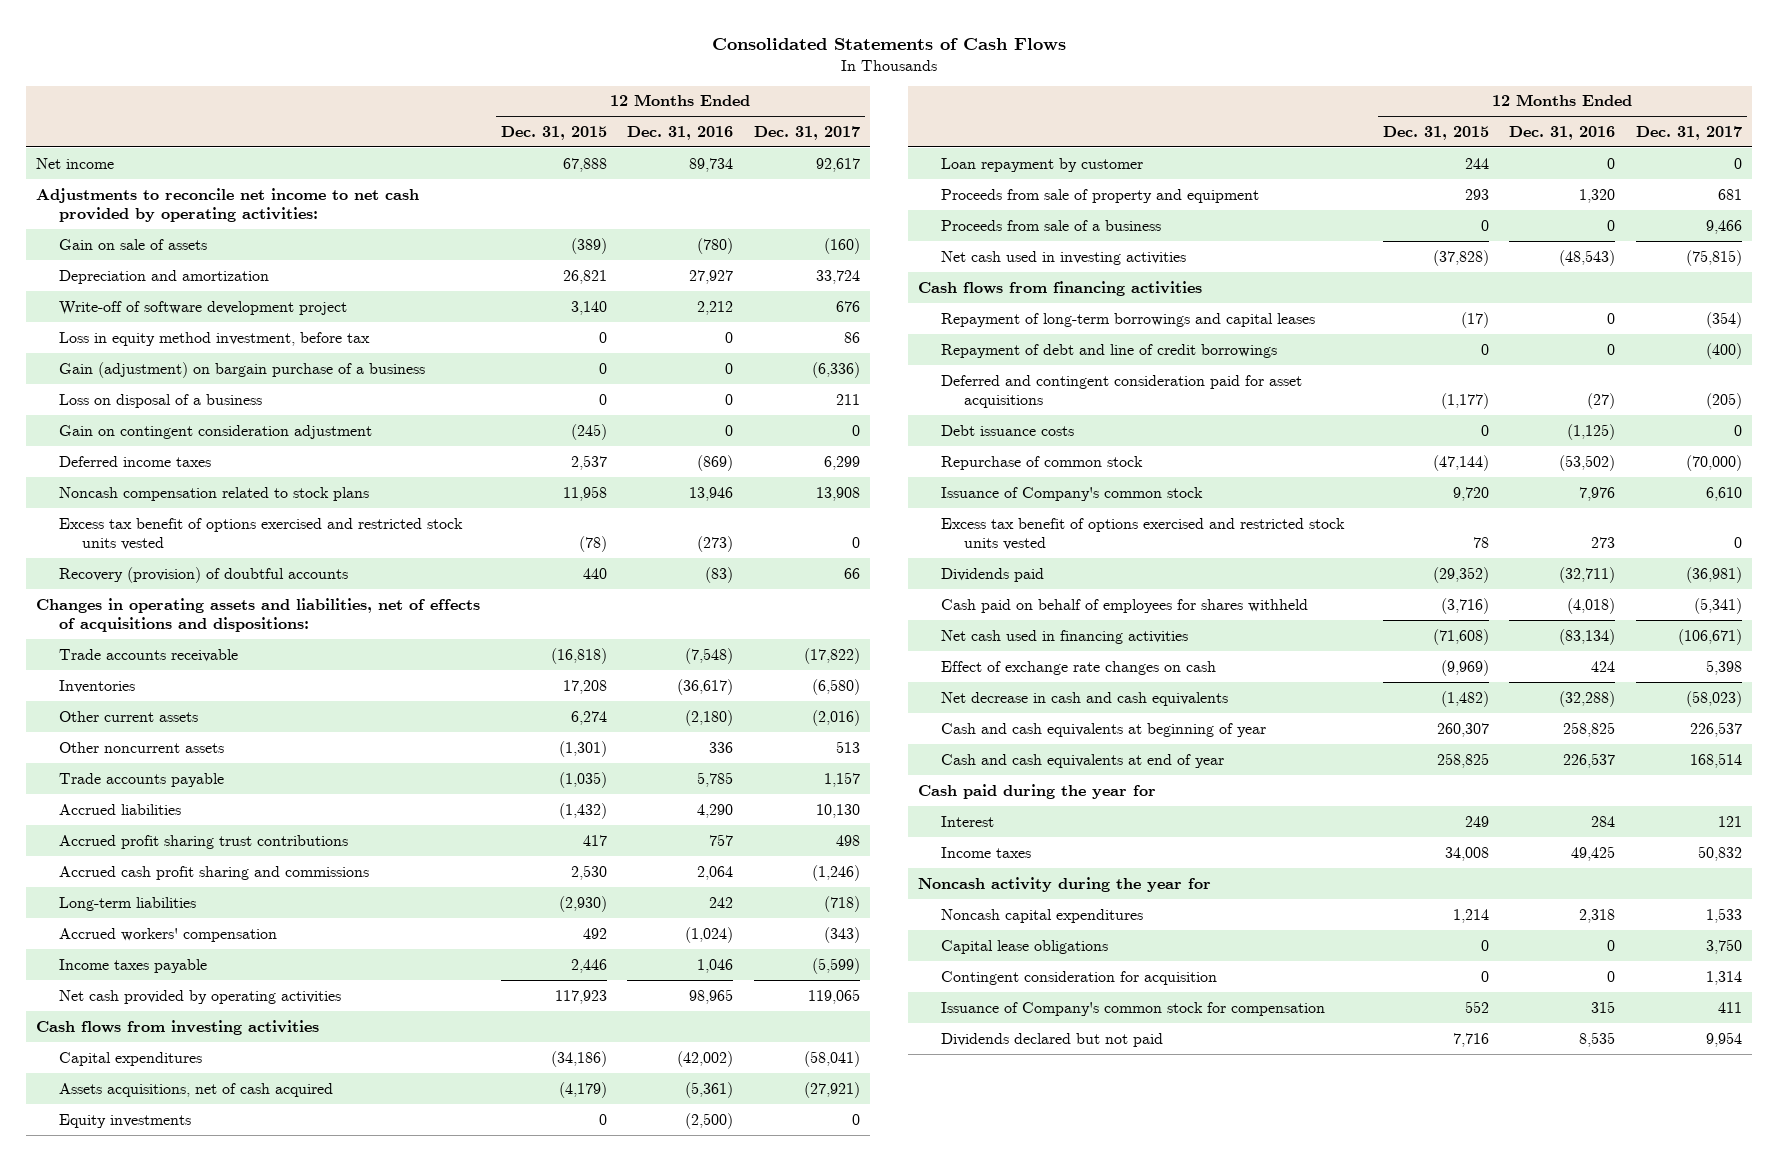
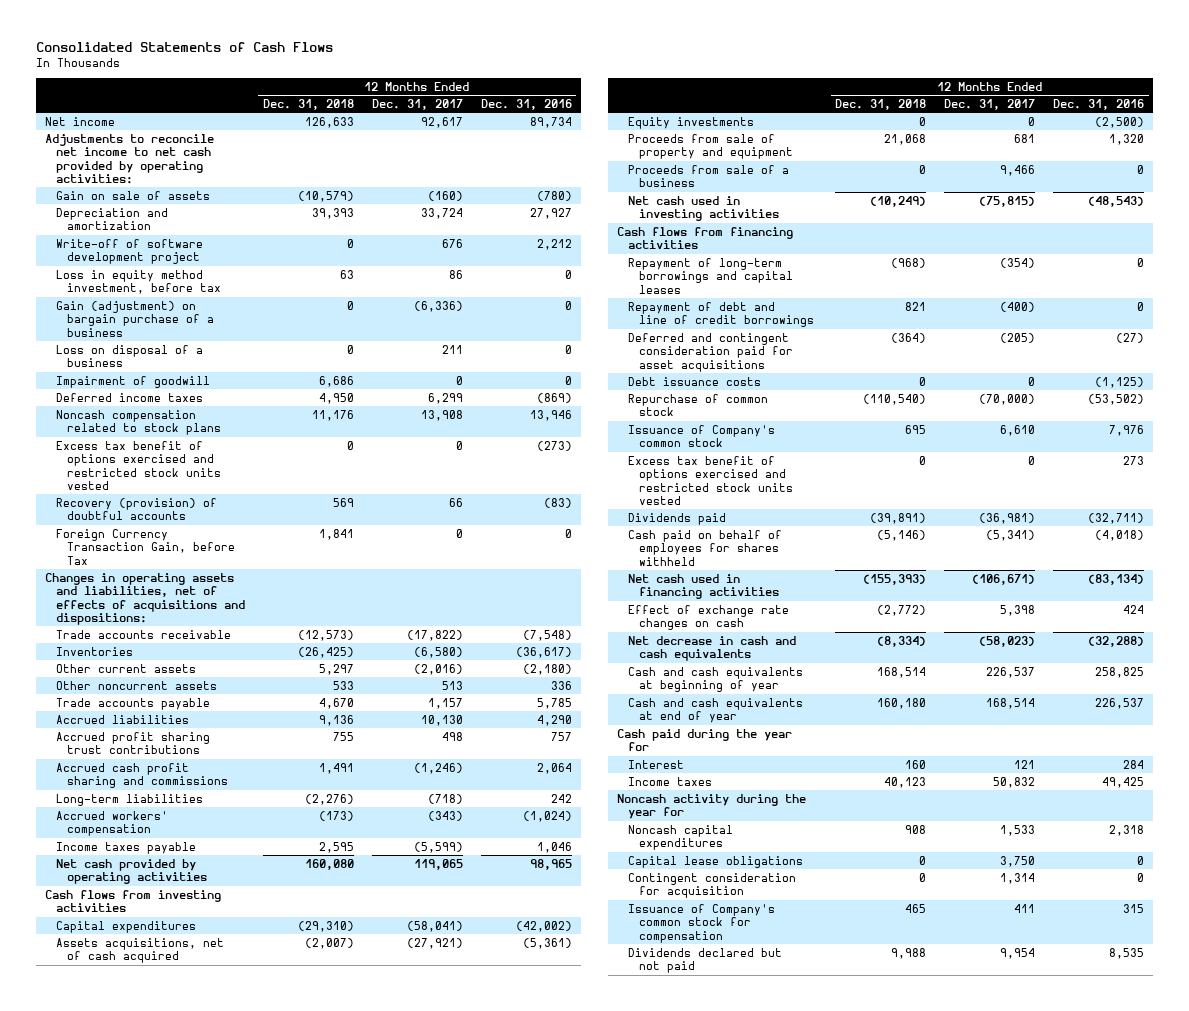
[500,125,607,140] Dec. 31, 2015 -> none
none -> [262,98,354,110] Dec. 31, 2018
[59,424,373,439] Gain on contingent consideration adjustment -> none
none -> [55,375,210,388] Impairment of goodwill
none -> [55,528,235,565] Foreign Currency Transaction Gain, before Tax
[941,157,1144,172] Loan repayment by customer -> none

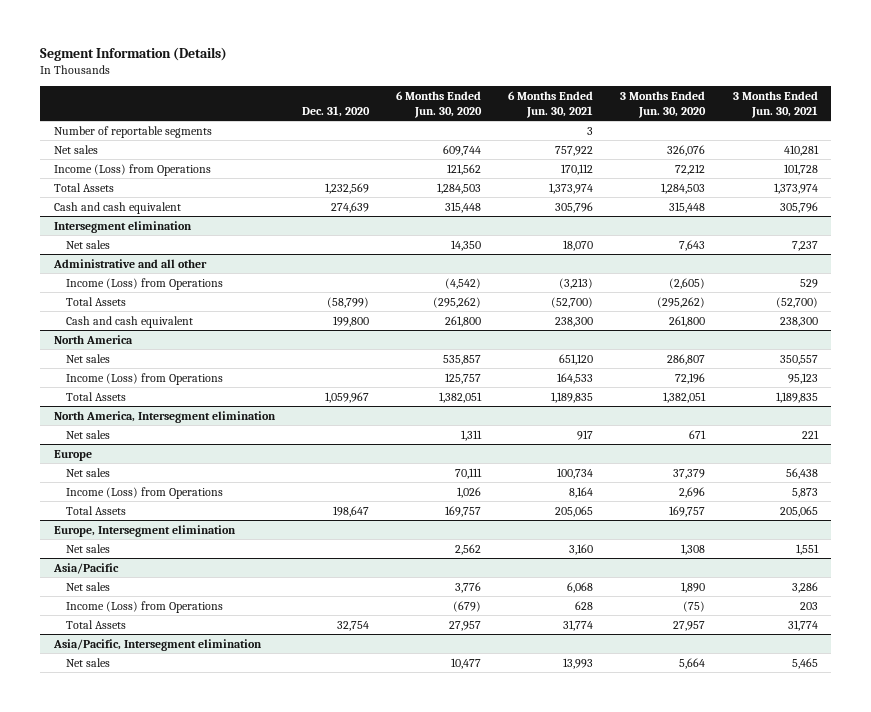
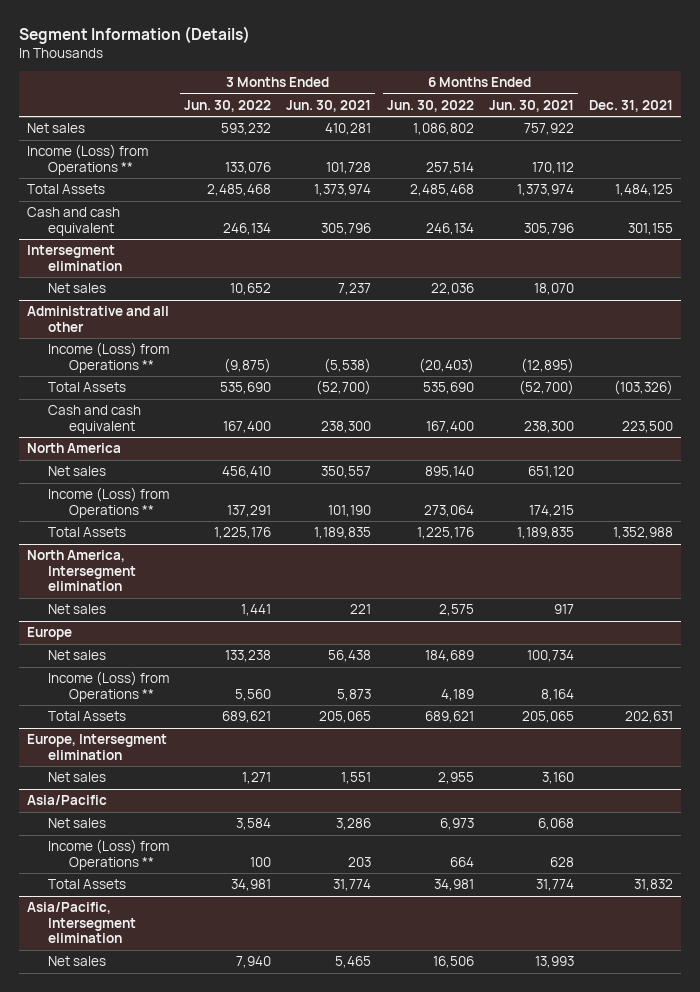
[301,105,370,117] Dec. 31, 2020 -> none
[395,90,482,118] 6 Months Ended Jun. 30, 2020 -> none
[620,90,707,118] 3 Months Ended Jun. 30, 2020 -> none
none -> [183,99,271,112] Jun. 30, 2022
none -> [386,99,474,112] Jun. 30, 2022
none -> [589,99,674,112] Dec. 31, 2021
[53,125,212,138] Number of reportable segments -> none
[53,163,211,176] Income (Loss) from Operations -> [26,144,148,175] Income (Loss) from Operations **
[65,277,223,290] Income (Loss) from Operations -> [47,342,169,373] Income (Loss) from Operations **
[559,277,594,289] (3,213) -> [520,357,574,373] (12,895)
[799,278,818,288] 529 -> [324,357,372,373] (5,538)
[65,372,223,385] Income (Loss) from Operations -> [47,487,169,518] Income (Loss) from Operations **
[557,372,594,384] 164,533 -> [528,504,574,517] 174,215
[787,372,818,384] 95,123 -> [328,504,372,517] 101,190
[65,486,223,499] Income (Loss) from Operations -> [47,671,169,702] Income (Loss) from Operations **
[65,600,223,613] Income (Loss) from Operations -> [47,839,169,870] Income (Loss) from Operations **

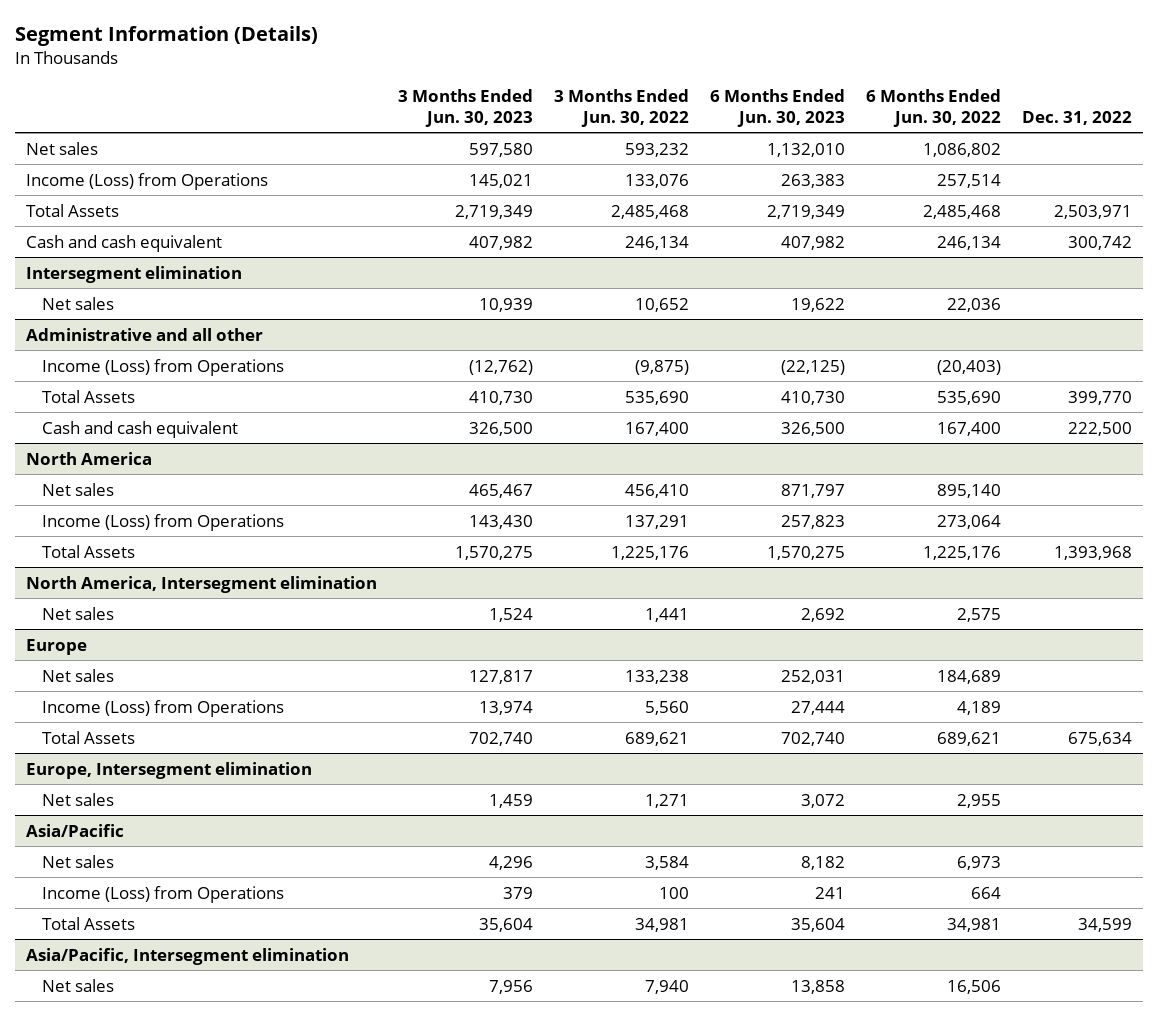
[286,99,372,112] Jun. 30, 2021 -> none
[488,99,574,112] Jun. 30, 2021 -> none
[589,99,674,112] Dec. 31, 2021 -> none
none -> [397,89,533,127] 3 Months Ended Jun. 30, 2023
none -> [710,89,846,127] 6 Months Ended Jun. 30, 2023
none -> [1022,110,1133,125] Dec. 31, 2022
[26,144,148,175] Income (Loss) from Operations ** -> [25,172,268,190] Income (Loss) from Operations
[47,342,169,373] Income (Loss) from Operations ** -> [42,358,285,376] Income (Loss) from Operations
[47,487,169,518] Income (Loss) from Operations ** -> [42,513,285,531] Income (Loss) from Operations
[47,671,169,702] Income (Loss) from Operations ** -> [42,699,285,717] Income (Loss) from Operations
[47,839,169,870] Income (Loss) from Operations ** -> [42,885,285,903] Income (Loss) from Operations

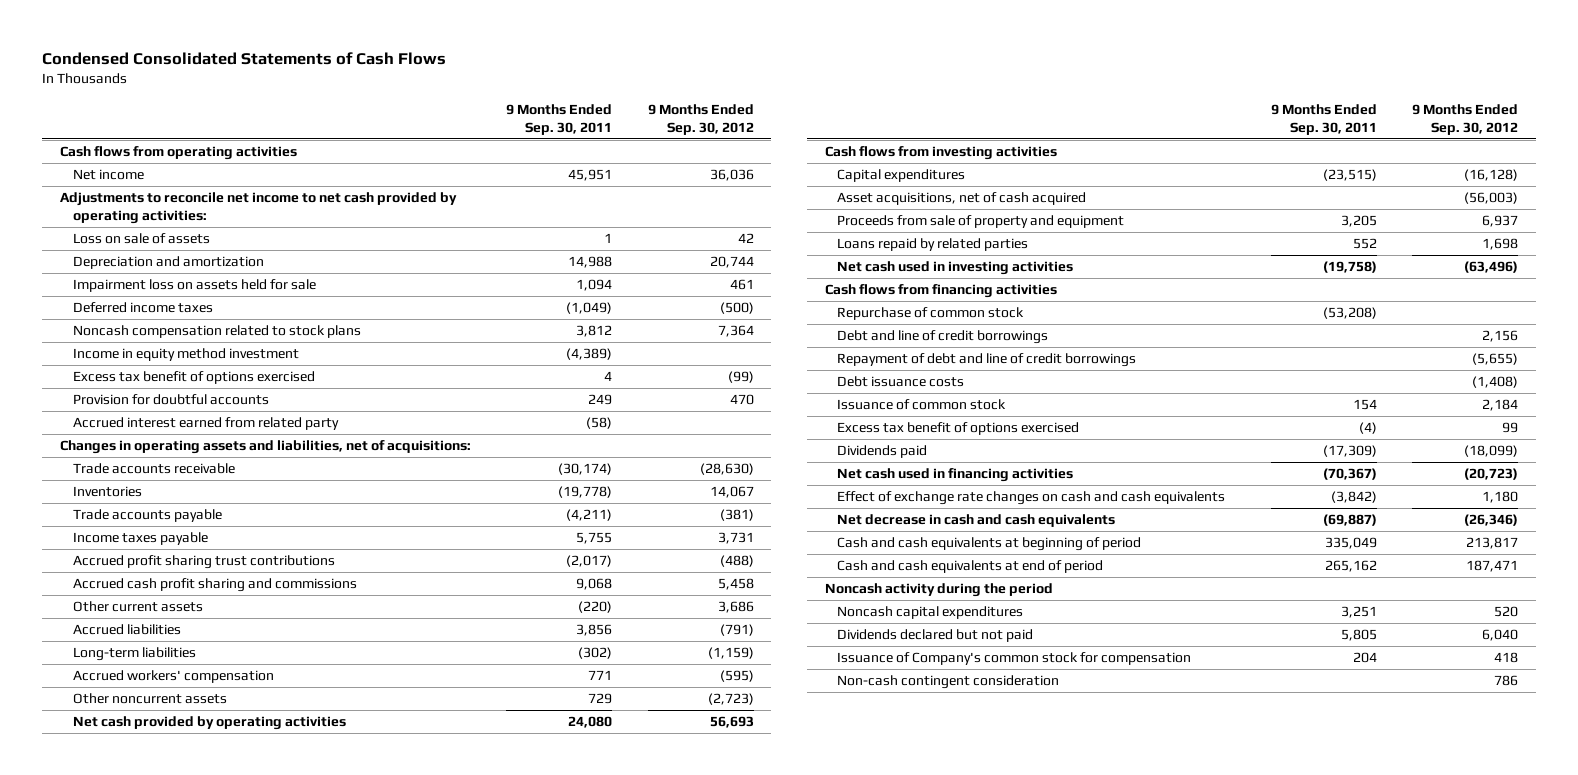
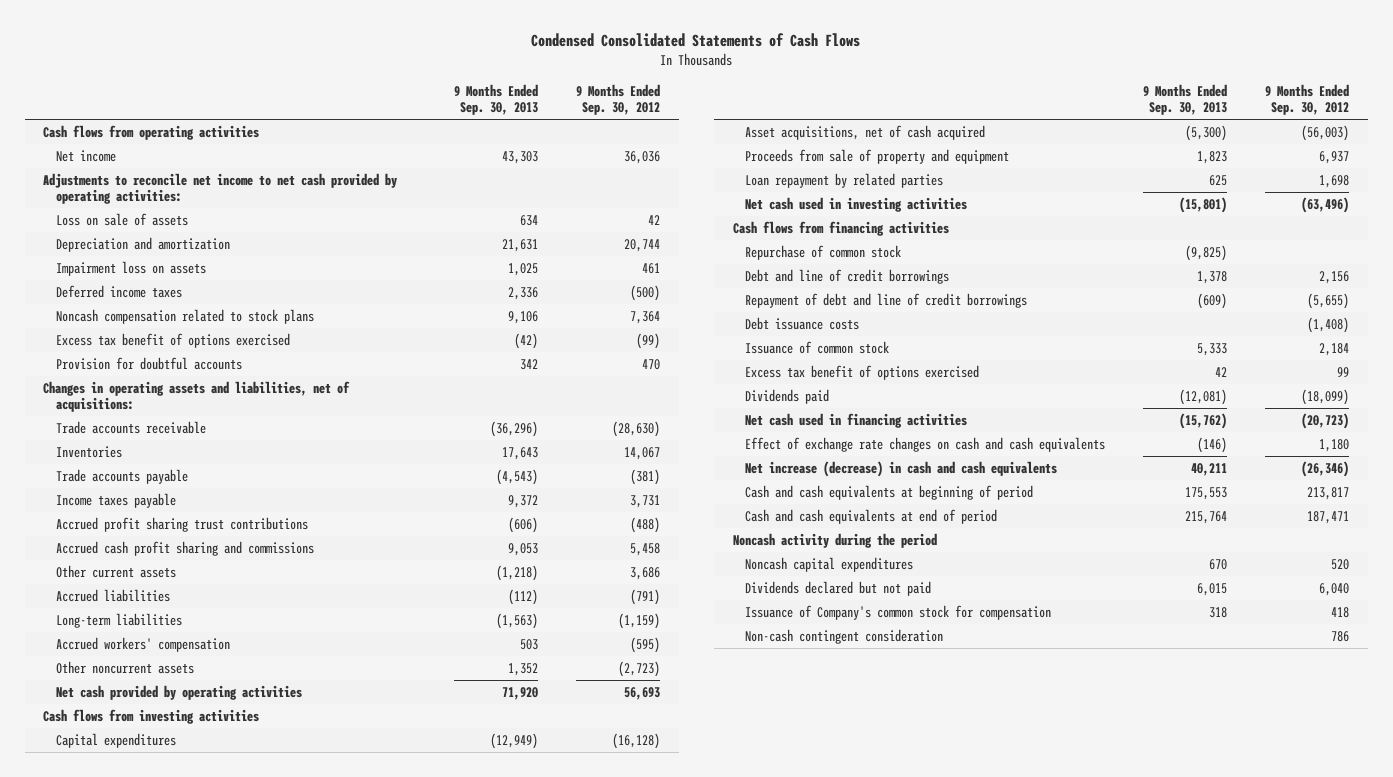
[506,103,613,135] 9 Months Ended Sep. 30, 2011 -> none
none -> [453,84,538,116] 9 Months Ended Sep. 30, 2013
[72,279,316,293] Impairment loss on assets held for sale -> [55,260,206,276] Impairment loss on assets
[72,348,299,362] Income in equity method investment -> none
[72,417,339,431] Accrued interest earned from related party -> none
[837,238,1029,252] Loans repaid by related parties -> [745,172,944,188] Loan repayment by related parties
[837,514,1116,528] Net decrease in cash and cash equivalents -> [745,460,1058,477] Net increase (decrease) in cash and cash equivalents

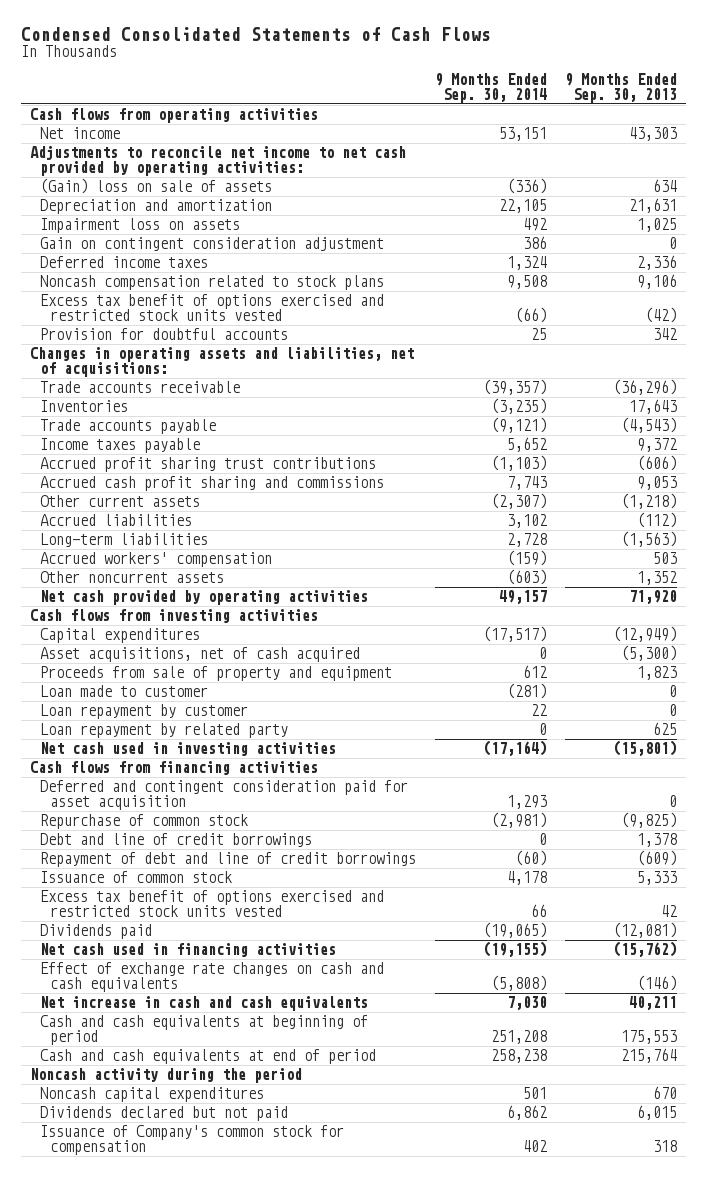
[575,84,660,116] 9 Months Ended Sep. 30, 2012 -> none
none -> [434,73,547,104] 9 Months Ended Sep. 30, 2014
[55,212,188,226] Loss on sale of assets -> [40,178,273,195] (Gain) loss on sale of assets
none -> [40,237,385,252] Gain on contingent consideration adjustment
[55,332,290,348] Excess tax benefit of options exercised -> [40,294,385,322] Excess tax benefit of options exercised and restricted stock units vested
none -> [40,685,209,698] Loan made to customer
none -> [40,704,249,720] Loan repayment by customer
[745,172,944,188] Loan repayment by related parties -> [40,723,289,739] Loan repayment by related party
none -> [40,780,409,811] Deferred and contingent consideration paid for asset acquisition
[745,316,860,330] Debt issuance costs -> none
[745,364,980,380] Excess tax benefit of options exercised -> [40,890,385,918] Excess tax benefit of options exercised and restricted stock units vested
[745,460,1058,477] Net increase (decrease) in cash and cash equivalents -> [40,996,369,1012] Net increase in cash and cash equivalents
[745,628,944,644] Non-cash contingent consideration -> none

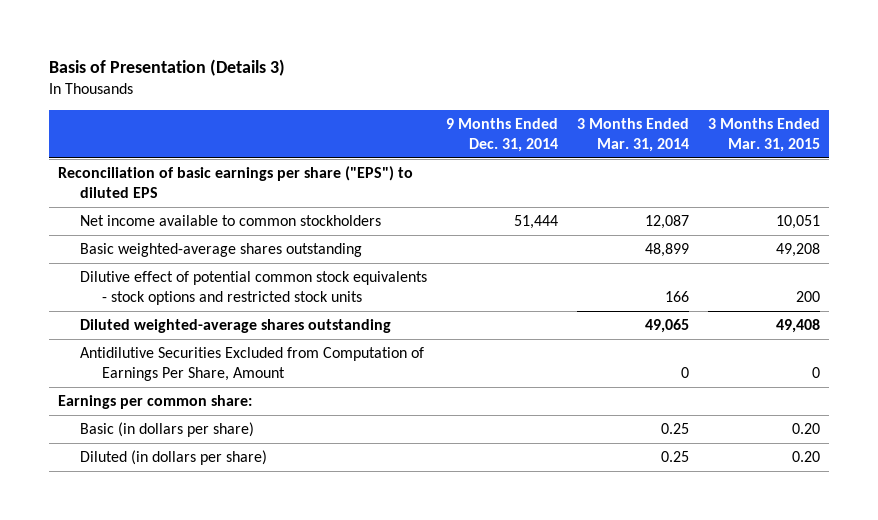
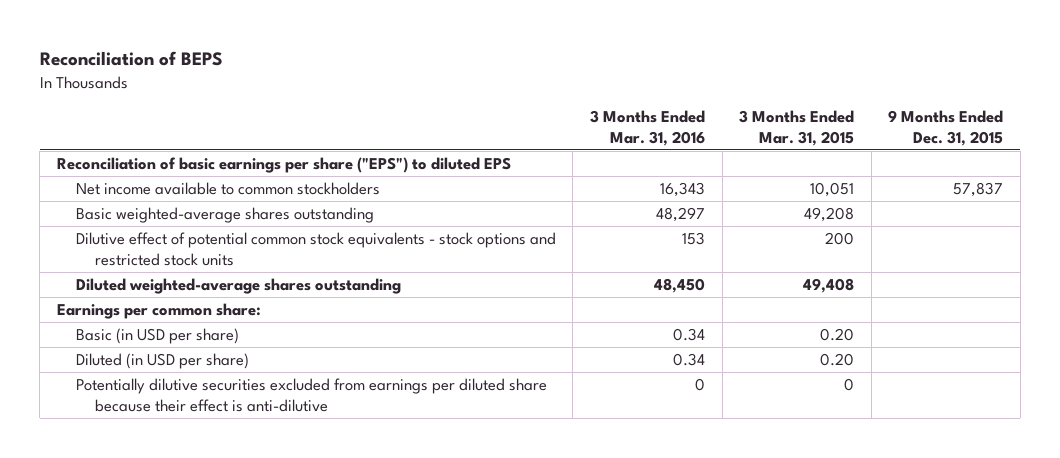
[48,58,285,76] Basis of Presentation (Details 3) -> [39,51,223,67] Reconciliation of BEPS
[445,117,558,152] 9 Months Ended Dec. 31, 2014 -> none
[576,117,689,152] 3 Months Ended Mar. 31, 2014 -> none
none -> [589,110,705,146] 3 Months Ended Mar. 31, 2016
none -> [888,110,1004,146] 9 Months Ended Dec. 31, 2015
[79,347,424,382] Antidilutive Securities Excluded from Computation of Earnings Per Share, Amount -> none
[79,422,254,438] Basic (in dollars per share) -> [75,328,239,345] Basic (in USD per share)
[79,450,267,466] Diluted (in dollars per share) -> [75,353,249,370] Diluted (in USD per share)
none -> [75,378,547,412] Potentially dilutive securities excluded from earnings per diluted share because their effect is anti-dilutive

